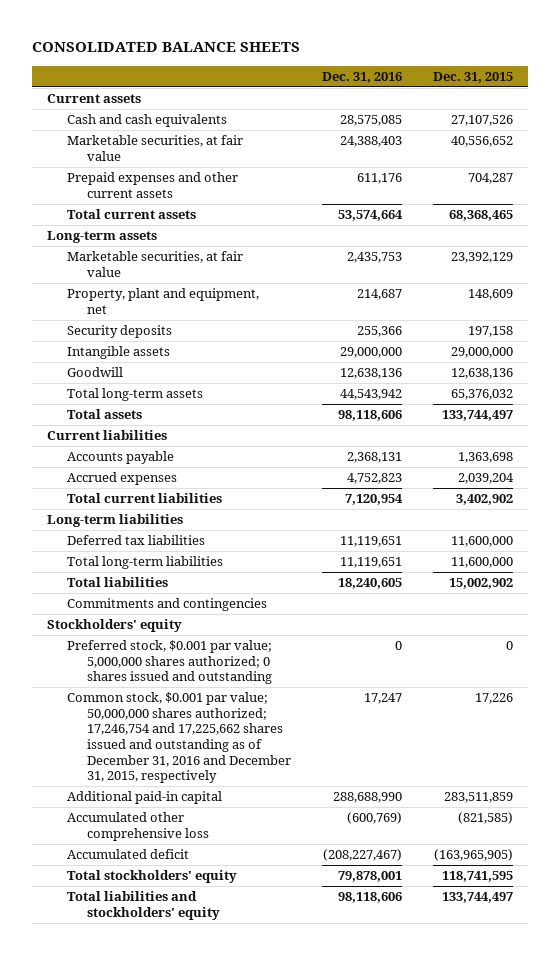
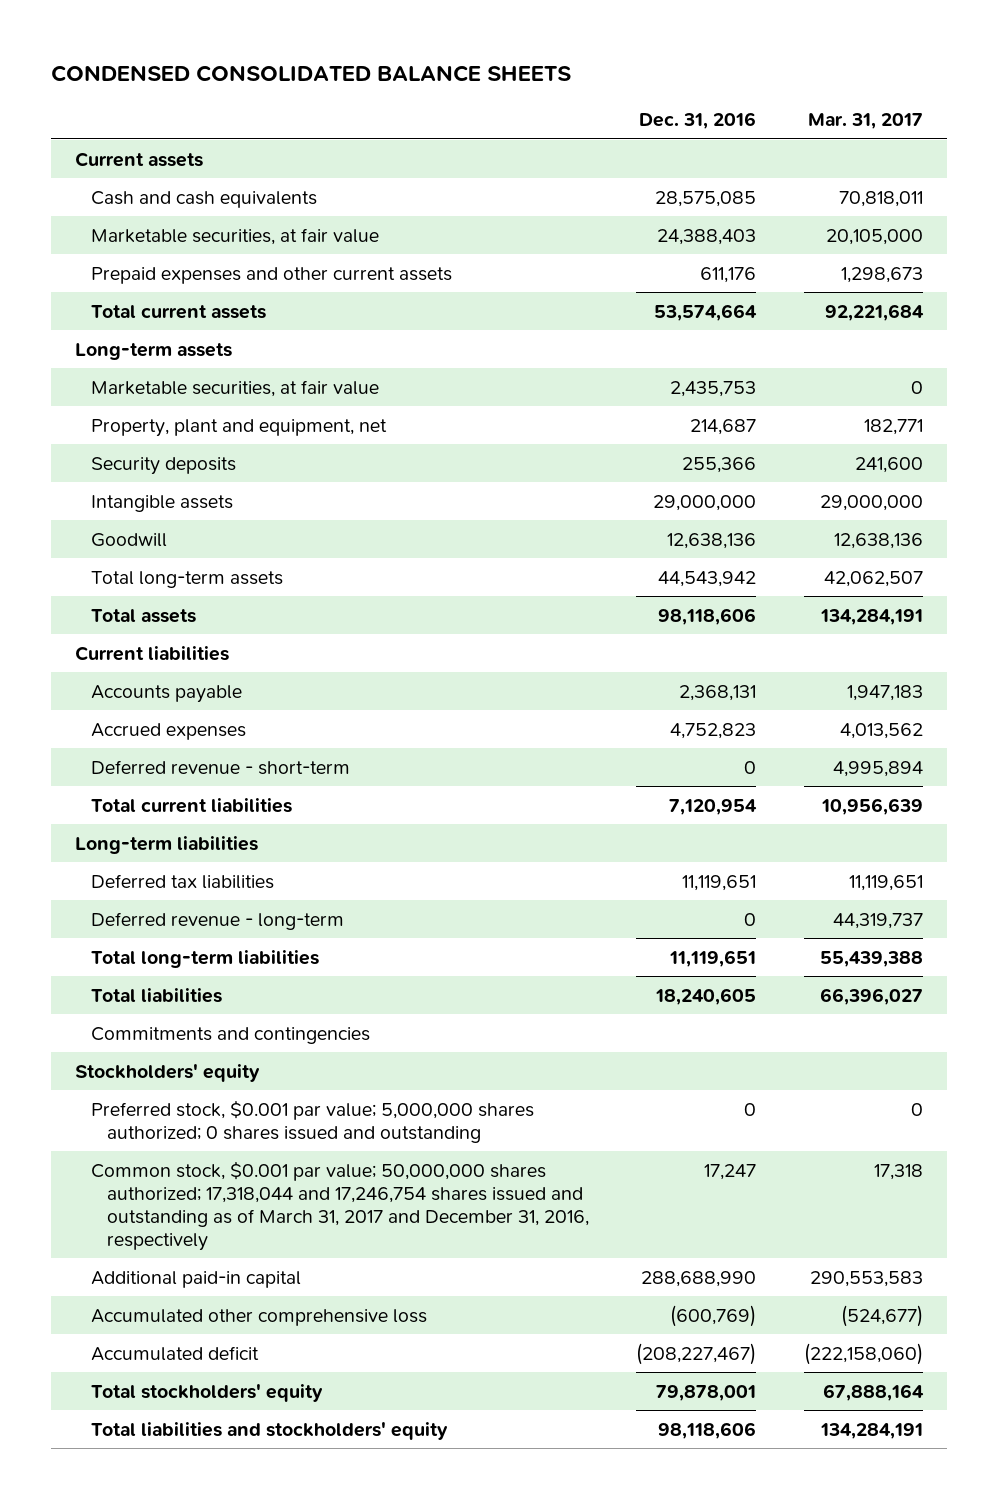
[31,42,300,53] CONSOLIDATED BALANCE SHEETS -> [50,65,571,83] CONDENSED CONSOLIDATED BALANCE SHEETS
[432,71,513,83] Dec. 31, 2015 -> none
none -> [808,113,924,130] Mar. 31, 2017
none -> [90,759,350,775] Deferred revenue - short-term
none -> [90,911,344,930] Deferred revenue - long-term
[67,692,292,784] Common stock, $0.001 par value; 50,000,000 shares authorized; 17,246,754 and 17,225,662 shares issued and outstanding as of December 31, 2016 and December 31, 2015, respectively -> [90,1160,589,1251] Common stock, $0.001 par value; 50,000,000 shares authorized; 17,318,044 and 17,246,754 shares issued and outstanding as of March 31, 2017 and December 31, 2016, respectively

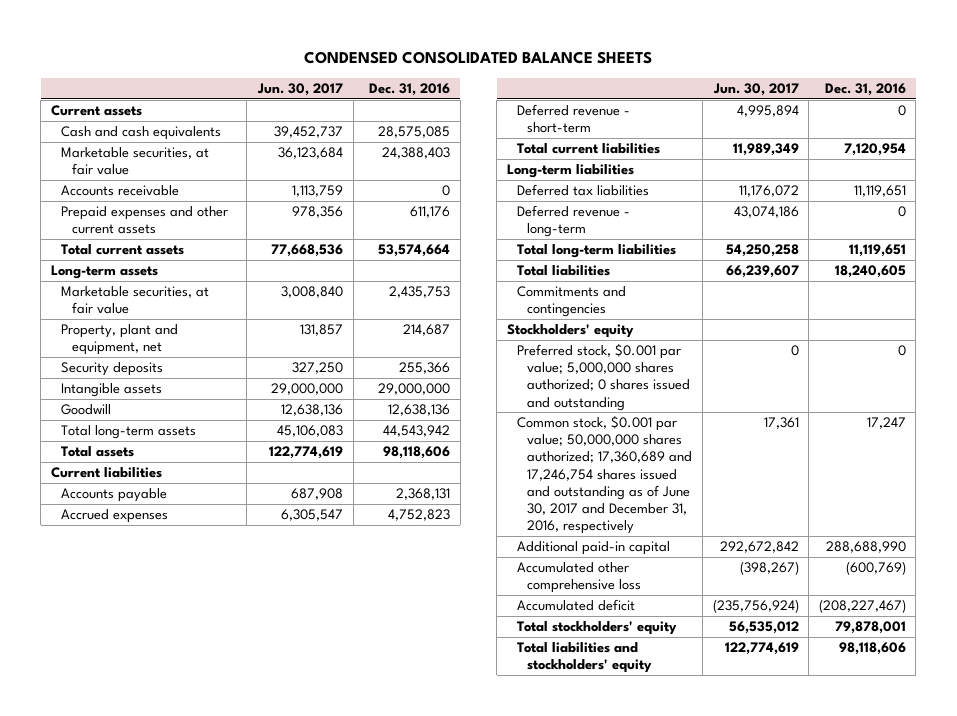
[808,113,924,130] Mar. 31, 2017 -> none
none -> [256,83,343,97] Jun. 30, 2017
none -> [61,185,180,197] Accounts receivable
[90,1160,589,1251] Common stock, $0.001 par value; 50,000,000 shares authorized; 17,318,044 and 17,246,754 shares issued and outstanding as of March 31, 2017 and December 31, 2016, respectively -> [517,415,693,535] Common stock, $0.001 par value; 50,000,000 shares authorized; 17,360,689 and 17,246,754 shares issued and outstanding as of June 30, 2017 and December 31, 2016, respectively

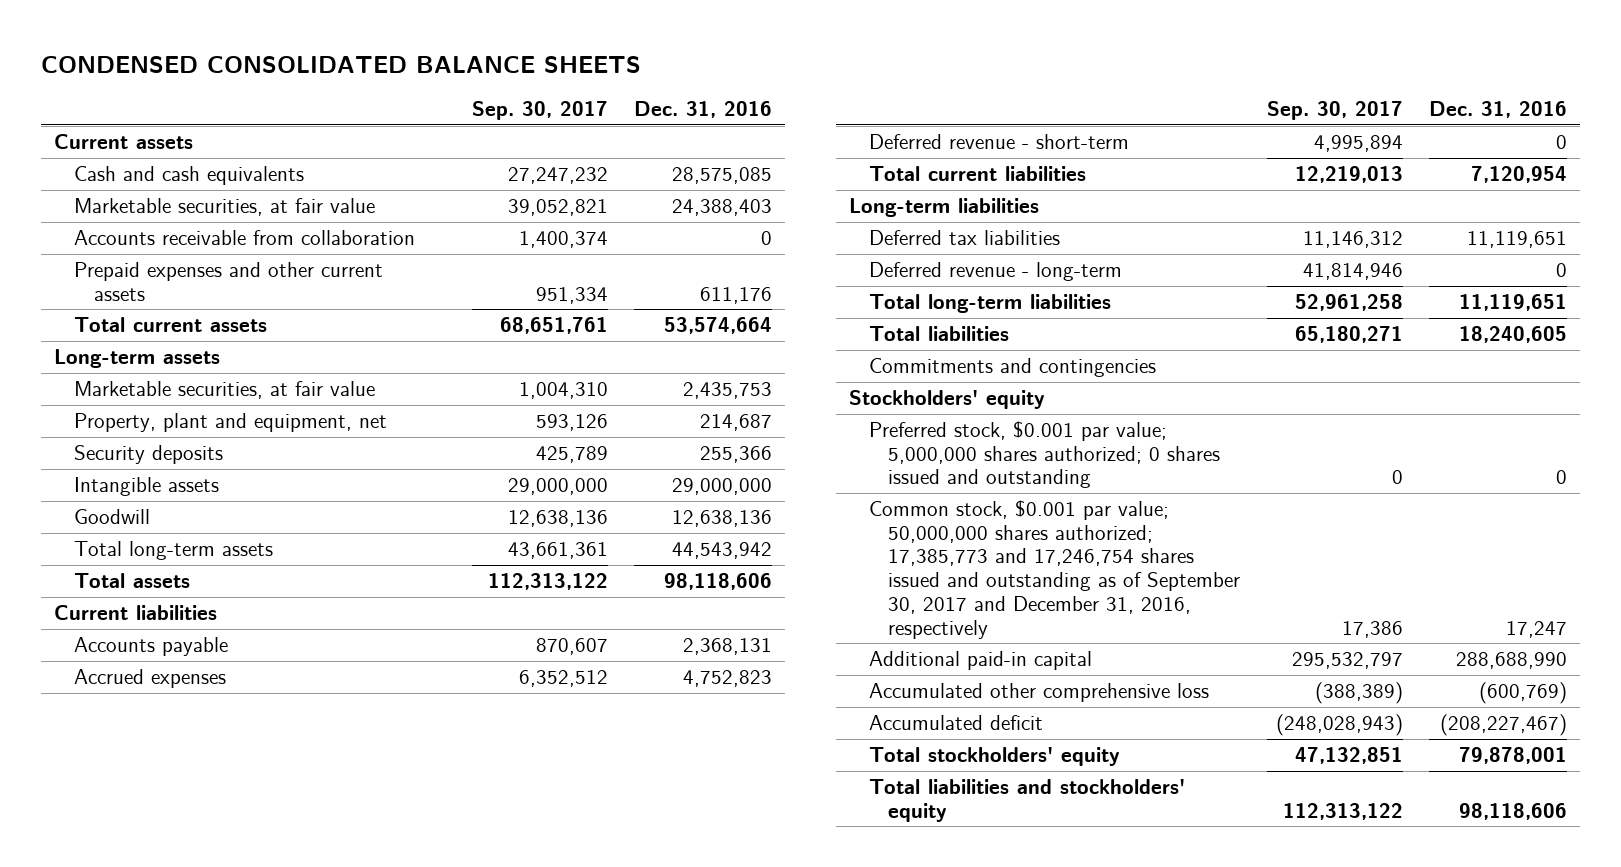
[256,83,343,97] Jun. 30, 2017 -> none
none -> [471,101,608,121] Sep. 30, 2017
[61,185,180,197] Accounts receivable -> [73,229,415,245] Accounts receivable from collaboration
[517,415,693,535] Common stock, $0.001 par value; 50,000,000 shares authorized; 17,360,689 and 17,246,754 shares issued and outstanding as of June 30, 2017 and December 31, 2016, respectively -> [868,499,1241,639] Common stock, $0.001 par value; 50,000,000 shares authorized; 17,385,773 and 17,246,754 shares issued and outstanding as of September 30, 2017 and December 31, 2016, respectively

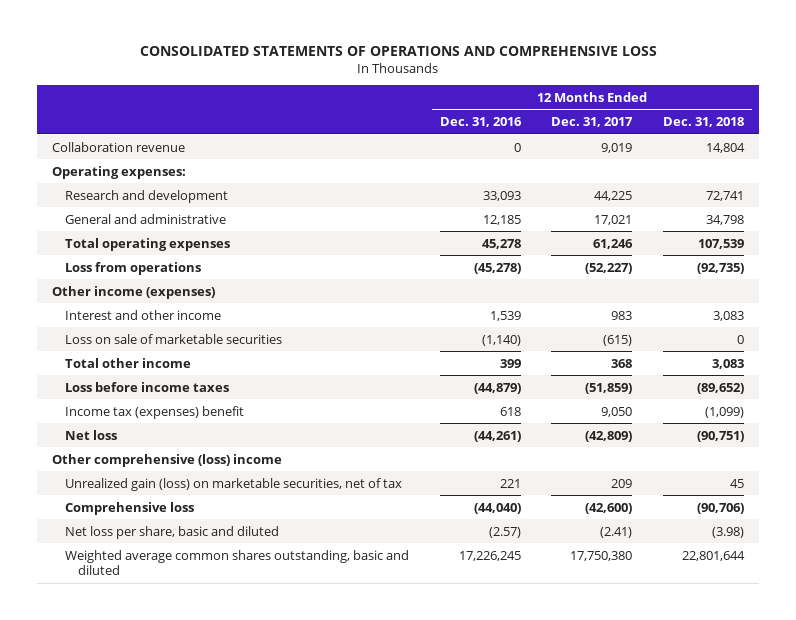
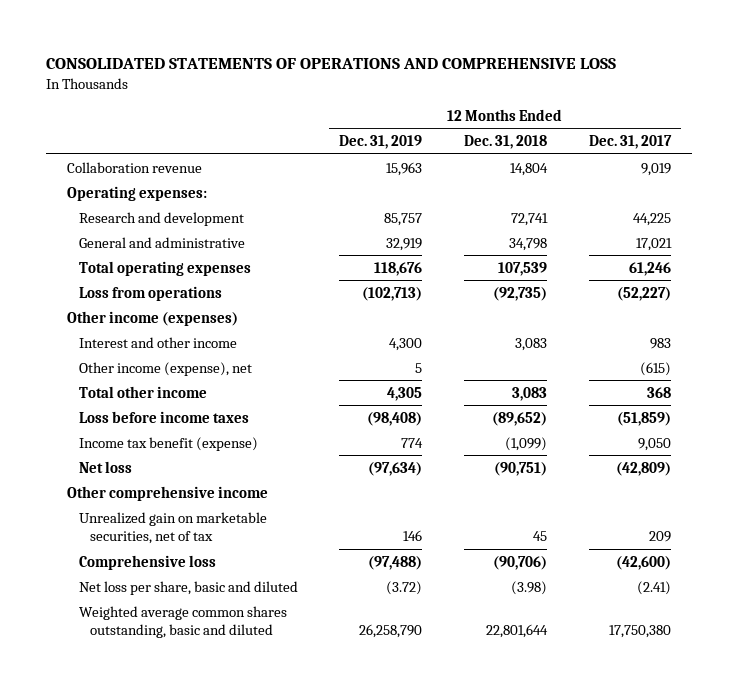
[439,116,522,127] Dec. 31, 2016 -> none
none -> [339,135,423,150] Dec. 31, 2019
[65,333,283,344] Loss on sale of marketable securities -> none
none -> [78,361,252,376] Other income (expense), net
[65,405,245,419] Income tax (expenses) benefit -> [78,436,258,451] Income tax benefit (expense)
[52,453,283,467] Other comprehensive (loss) income -> [66,485,268,501] Other comprehensive income
[65,477,403,491] Unrealized gain (loss) on marketable securities, net of tax -> [78,511,267,545] Unrealized gain on marketable securities, net of tax

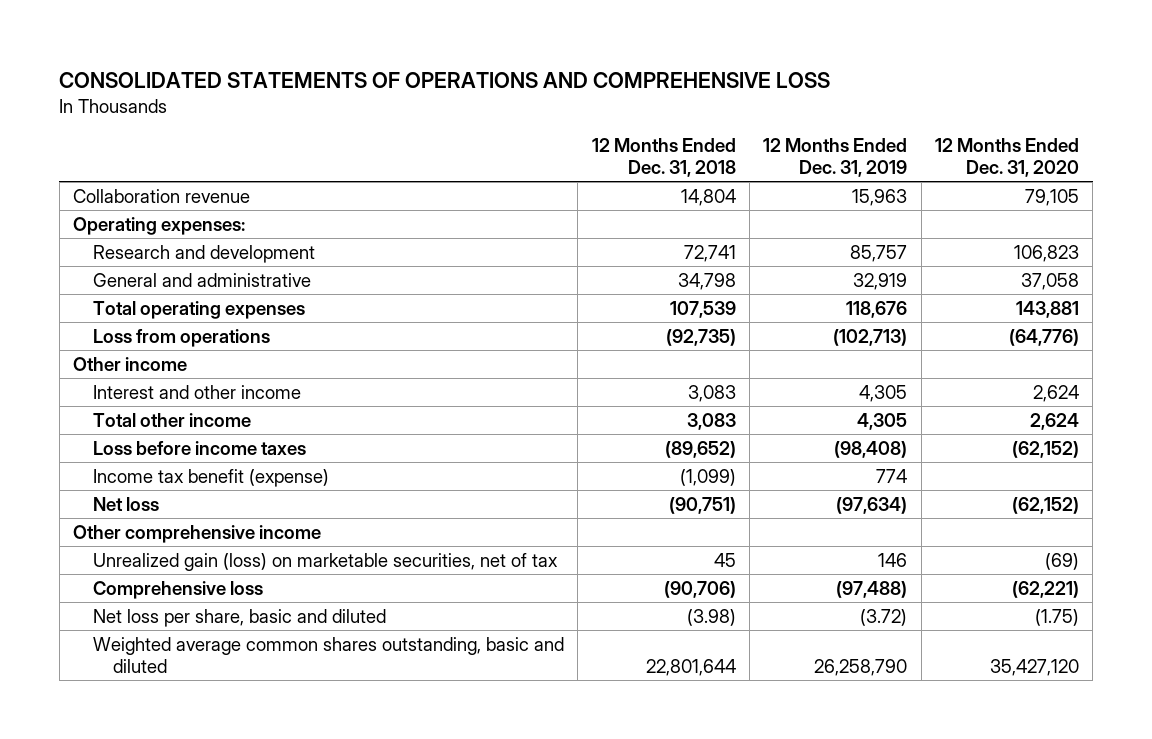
[588,135,672,150] Dec. 31, 2017 -> none
none -> [934,137,1079,177] 12 Months Ended Dec. 31, 2020
[78,361,252,376] Other income (expense), net -> none
[66,310,238,326] Other income (expenses) -> [73,356,188,371] Other income
[389,337,423,351] 4,300 -> [859,384,908,402] 4,305
[78,511,267,545] Unrealized gain on marketable securities, net of tax -> [93,552,559,571] Unrealized gain (loss) on marketable securities, net of tax

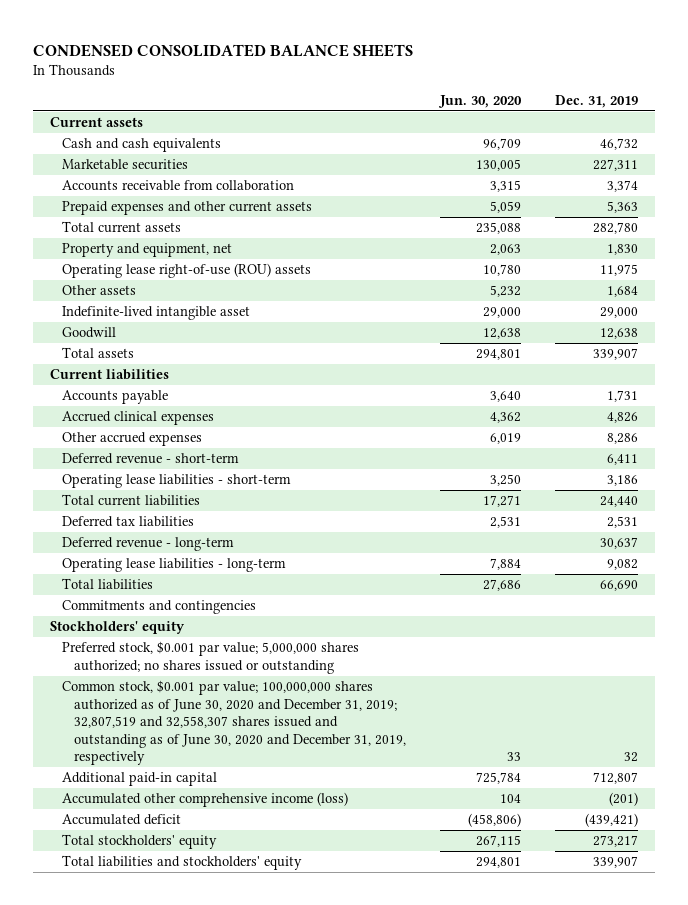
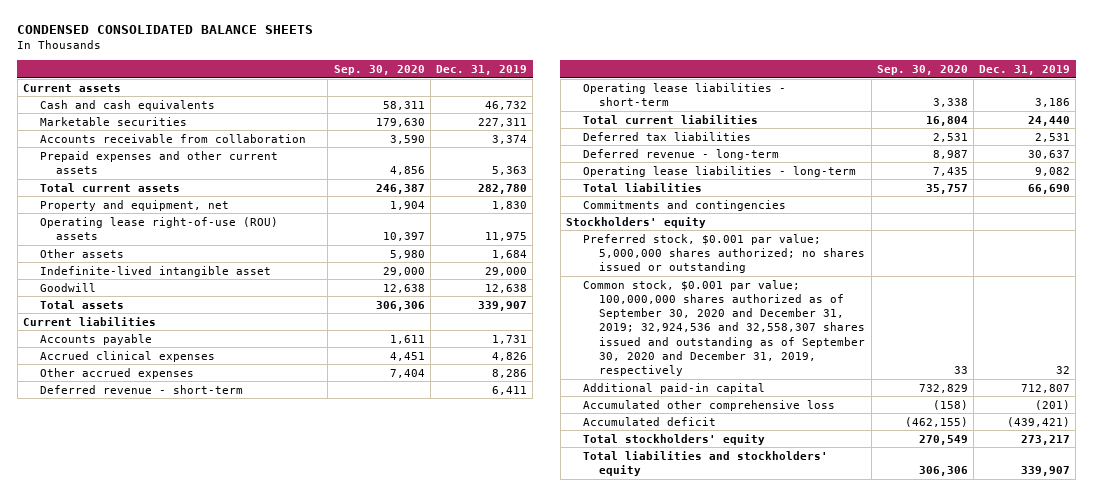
[438,94,523,108] Jun. 30, 2020 -> none
none -> [333,65,425,76] Sep. 30, 2020
[62,680,407,766] Common stock, $0.001 par value; 100,000,000 shares authorized as of June 30, 2020 and December 31, 2019; 32,807,519 and 32,558,307 shares issued and outstanding as of June 30, 2020 and December 31, 2019, respectively -> [582,279,866,376] Common stock, $0.001 par value; 100,000,000 shares authorized as of September 30, 2020 and December 31, 2019; 32,924,536 and 32,558,307 shares issued and outstanding as of September 30, 2020 and December 31, 2019, respectively
[62,792,349,808] Accumulated other comprehensive income (loss) -> [582,399,835,411] Accumulated other comprehensive loss

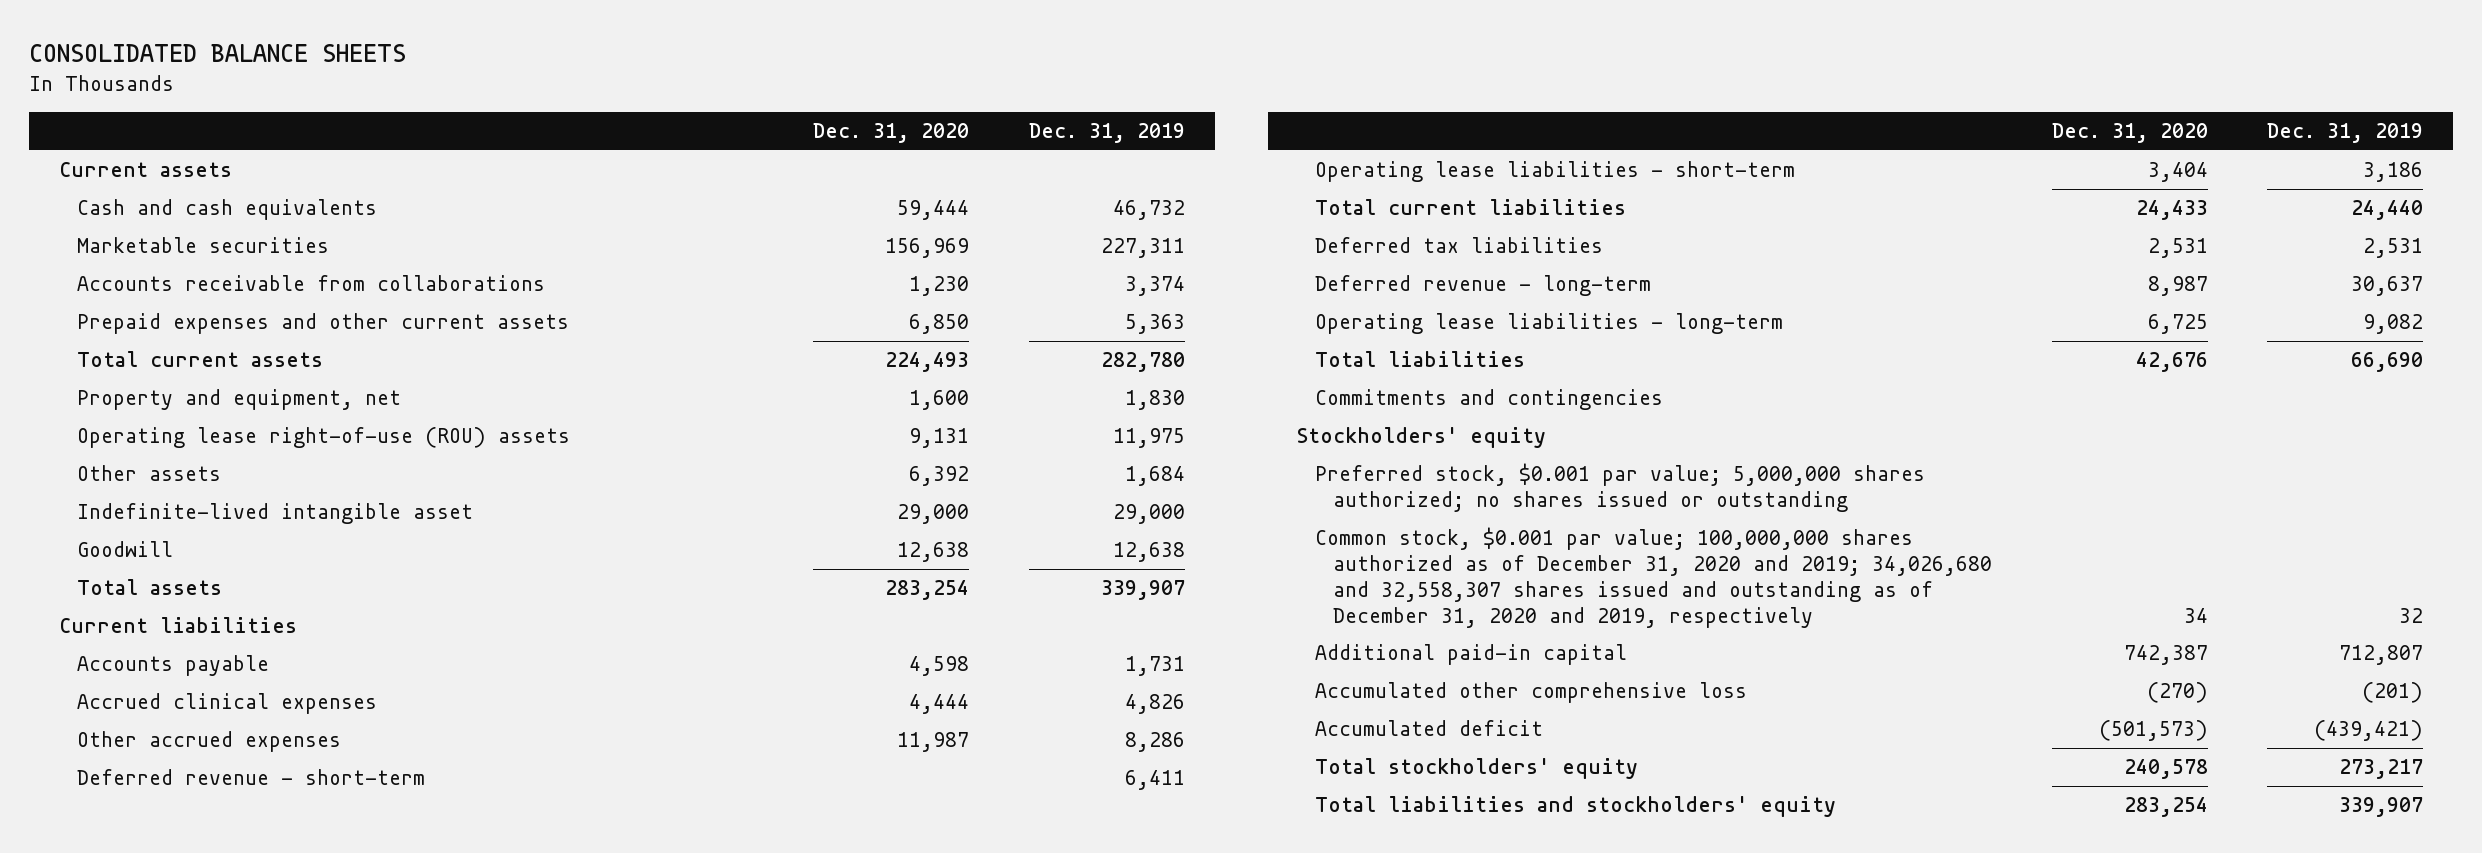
[17,25,314,35] CONDENSED CONSOLIDATED BALANCE SHEETS -> [29,44,407,63] CONSOLIDATED BALANCE SHEETS
[333,65,425,76] Sep. 30, 2020 -> none
none -> [813,123,970,144] Dec. 31, 2020
[39,133,306,143] Accounts receivable from collaboration -> [76,275,545,292] Accounts receivable from collaborations
[582,279,866,376] Common stock, $0.001 par value; 100,000,000 shares authorized as of September 30, 2020 and December 31, 2019; 32,924,536 and 32,558,307 shares issued and outstanding as of September 30, 2020 and December 31, 2019, respectively -> [1315,527,1992,628] Common stock, $0.001 par value; 100,000,000 shares authorized as of December 31, 2020 and 2019; 34,026,680 and 32,558,307 shares issued and outstanding as of December 31, 2020 and 2019, respectively

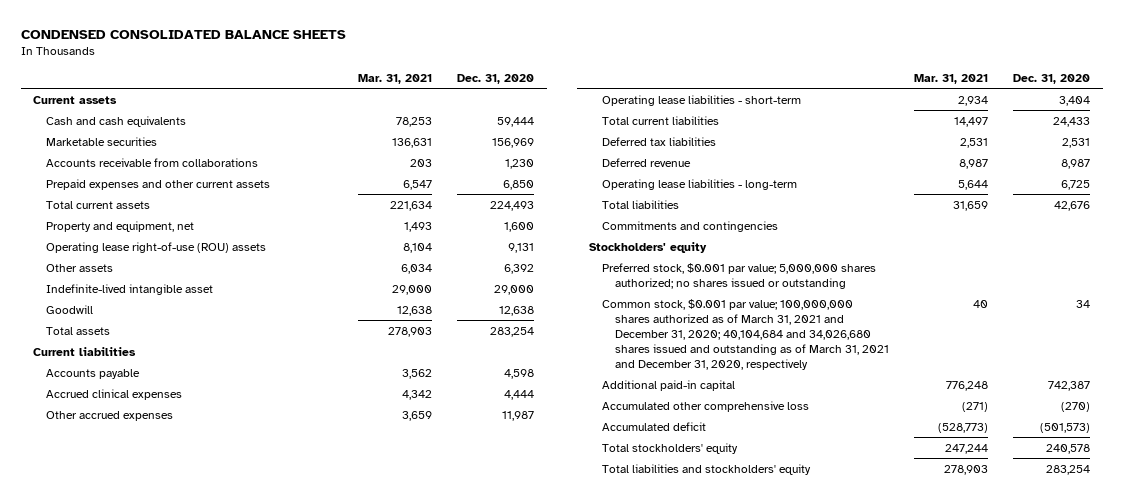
[29,44,407,63] CONSOLIDATED BALANCE SHEETS -> [20,30,346,40] CONDENSED CONSOLIDATED BALANCE SHEETS
[1028,123,1185,144] Dec. 31, 2019 -> none
none -> [358,73,433,84] Mar. 31, 2021
[76,769,425,786] Deferred revenue - short-term -> none
[1315,275,1652,297] Deferred revenue - long-term -> [602,157,692,167] Deferred revenue
[1315,527,1992,628] Common stock, $0.001 par value; 100,000,000 shares authorized as of December 31, 2020 and 2019; 34,026,680 and 32,558,307 shares issued and outstanding as of December 31, 2020 and 2019, respectively -> [602,298,890,370] Common stock, $0.001 par value; 100,000,000 shares authorized as of March 31, 2021 and December 31, 2020; 40,104,684 and 34,026,680 shares issued and outstanding as of March 31, 2021 and December 31, 2020, respectively

